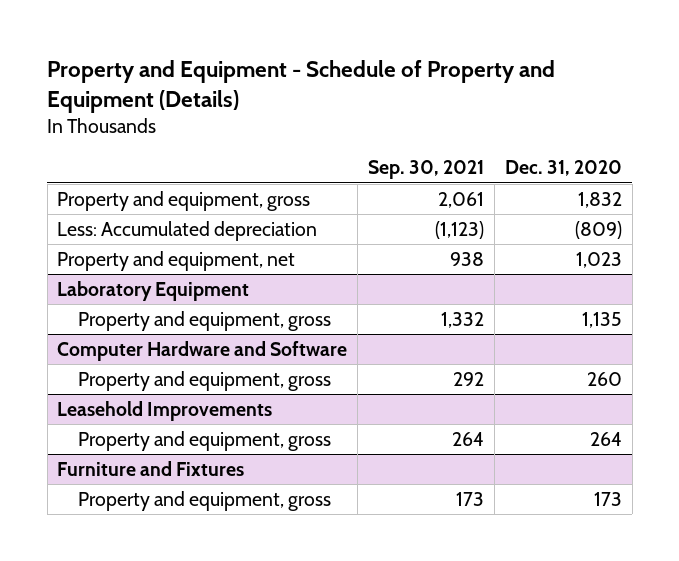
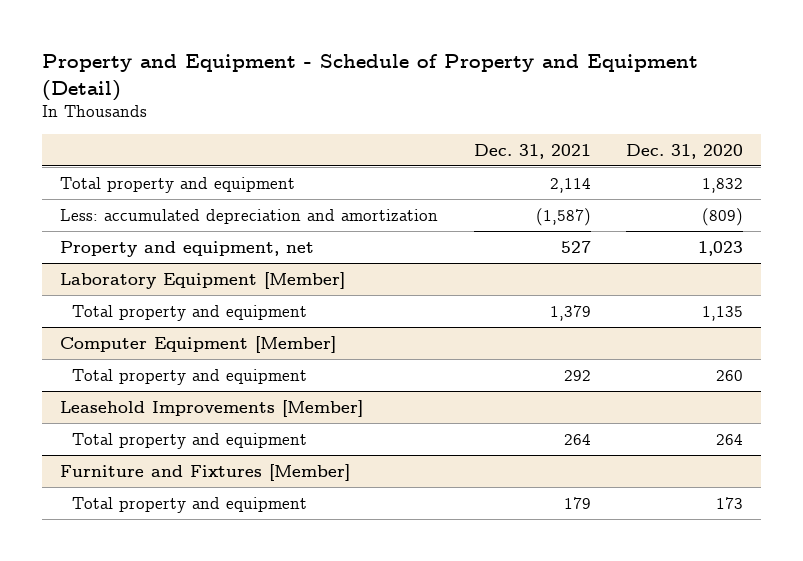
[47,60,556,114] Property and Equipment - Schedule of Property and Equipment (Details) -> [42,54,699,101] Property and Equipment - Schedule of Property and Equipment (Detail)
[368,160,485,180] Sep. 30, 2021 -> none
none -> [473,143,591,159] Dec. 31, 2021
[57,190,311,211] Property and equipment, gross -> [59,176,295,193] Total property and equipment
[57,220,318,241] Less: Accumulated depreciation -> [59,208,438,224] Less: accumulated depreciation and amortization
[57,280,250,301] Laboratory Equipment -> [59,271,345,289] Laboratory Equipment [Member]
[77,310,331,331] Property and equipment, gross -> [72,304,308,321] Total property and equipment
[57,340,348,361] Computer Hardware and Software -> [59,335,336,353] Computer Equipment [Member]
[77,370,331,391] Property and equipment, gross -> [72,368,308,385] Total property and equipment
[57,400,273,421] Leasehold Improvements -> [59,399,363,417] Leasehold Improvements [Member]
[77,430,331,451] Property and equipment, gross -> [72,432,308,449] Total property and equipment
[57,460,245,476] Furniture and Fixtures -> [59,463,350,481] Furniture and Fixtures [Member]
[77,490,331,511] Property and equipment, gross -> [72,496,308,513] Total property and equipment

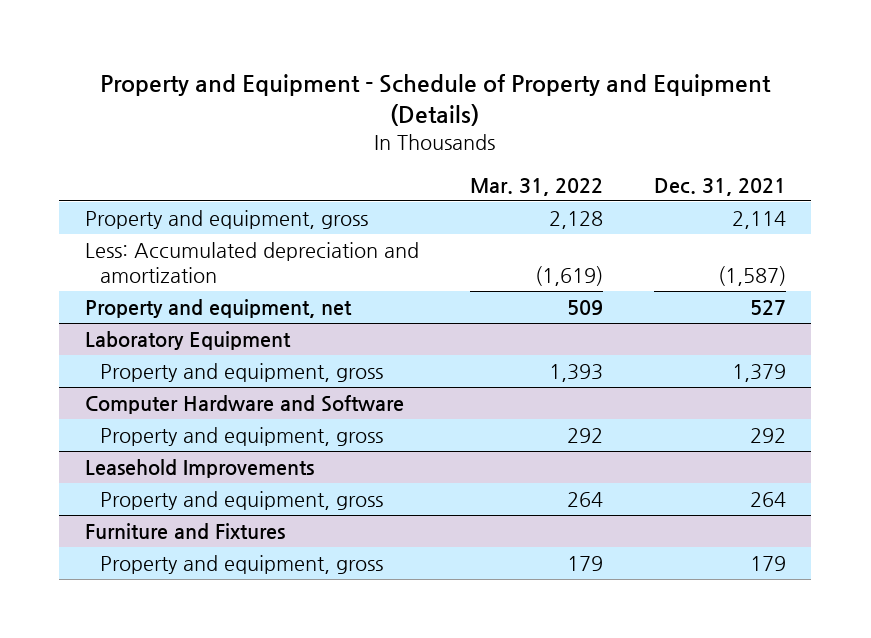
[42,54,699,101] Property and Equipment - Schedule of Property and Equipment (Detail) -> [100,73,772,126] Property and Equipment - Schedule of Property and Equipment (Details)
[626,143,744,159] Dec. 31, 2020 -> none
none -> [469,177,603,196] Mar. 31, 2022
[59,176,295,193] Total property and equipment -> [84,209,368,229] Property and equipment, gross
[59,208,438,224] Less: accumulated depreciation and amortization -> [84,241,419,284] Less: Accumulated depreciation and amortization
[59,271,345,289] Laboratory Equipment [Member] -> [84,330,291,350] Laboratory Equipment
[72,304,308,321] Total property and equipment -> [99,362,383,382] Property and equipment, gross
[59,335,336,353] Computer Equipment [Member] -> [84,394,404,414] Computer Hardware and Software
[72,368,308,385] Total property and equipment -> [99,426,383,446] Property and equipment, gross
[59,399,363,417] Leasehold Improvements [Member] -> [84,458,314,478] Leasehold Improvements
[72,432,308,449] Total property and equipment -> [99,490,383,510] Property and equipment, gross
[59,463,350,481] Furniture and Fixtures [Member] -> [84,522,285,539] Furniture and Fixtures
[72,496,308,513] Total property and equipment -> [99,554,383,574] Property and equipment, gross

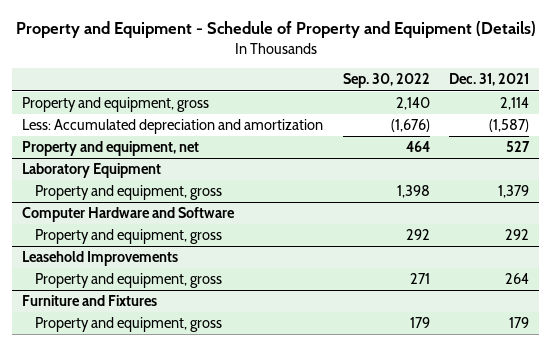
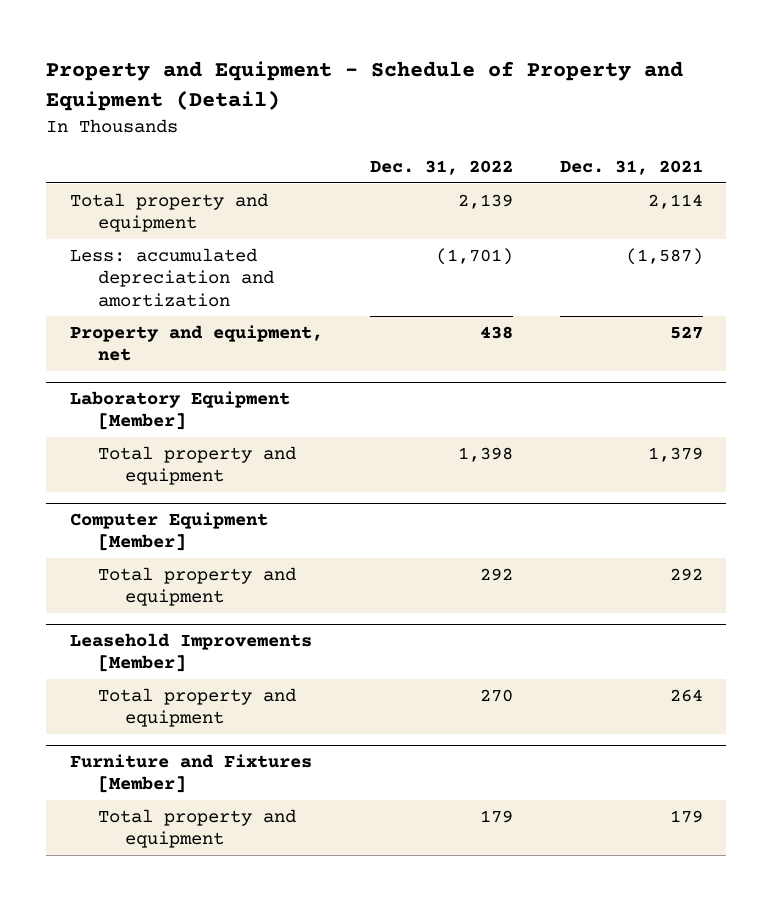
[15,21,536,39] Property and Equipment - Schedule of Property and Equipment (Details) -> [46,61,684,111] Property and Equipment - Schedule of Property and Equipment (Detail)
[342,73,430,89] Sep. 30, 2022 -> none
none -> [369,160,513,176] Dec. 31, 2022
[21,97,209,113] Property and equipment, gross -> [69,192,268,233] Total property and equipment
[21,119,323,135] Less: Accumulated depreciation and amortization -> [69,247,274,307] Less: accumulated depreciation and amortization
[21,163,161,179] Laboratory Equipment -> [69,390,290,431] Laboratory Equipment [Member]
[35,185,223,201] Property and equipment, gross -> [97,445,296,486] Total property and equipment
[21,207,235,223] Computer Hardware and Software -> [69,511,268,552] Computer Equipment [Member]
[35,229,223,245] Property and equipment, gross -> [97,566,296,607] Total property and equipment
[21,251,178,267] Leasehold Improvements -> [69,632,312,673] Leasehold Improvements [Member]
[35,273,223,289] Property and equipment, gross -> [97,687,296,728] Total property and equipment
[21,295,157,307] Furniture and Fixtures -> [69,753,312,794] Furniture and Fixtures [Member]
[35,317,223,333] Property and equipment, gross -> [97,808,296,849] Total property and equipment

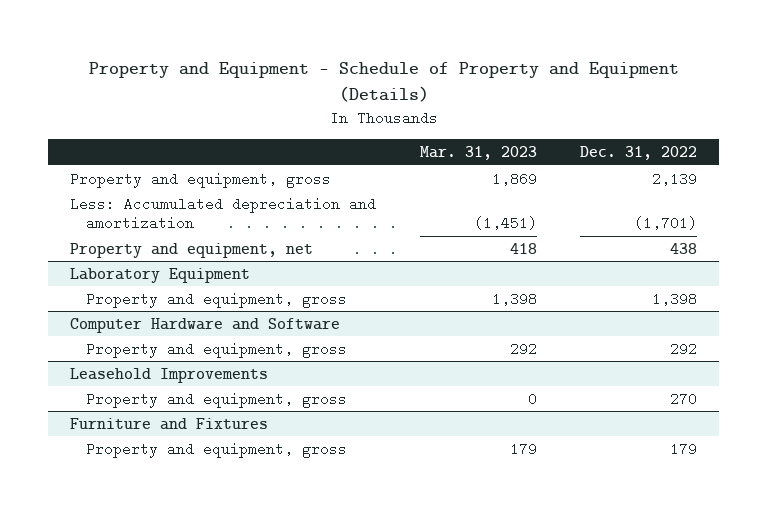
[46,61,684,111] Property and Equipment - Schedule of Property and Equipment (Detail) -> [88,62,679,103] Property and Equipment - Schedule of Property and Equipment (Details)
[559,160,703,176] Dec. 31, 2021 -> none
none -> [419,146,537,161] Mar. 31, 2023
[69,192,268,233] Total property and equipment -> [69,171,331,188] Property and equipment, gross
[69,247,274,307] Less: accumulated depreciation and amortization -> [69,196,376,231] Less: Accumulated depreciation and amortization
[69,390,290,431] Laboratory Equipment [Member] -> [69,267,250,283] Laboratory Equipment
[97,445,296,486] Total property and equipment -> [86,291,348,308] Property and equipment, gross
[69,511,268,552] Computer Equipment [Member] -> [69,317,340,333] Computer Hardware and Software
[97,566,296,607] Total property and equipment -> [86,341,348,358] Property and equipment, gross
[69,632,312,673] Leasehold Improvements [Member] -> [69,367,268,383] Leasehold Improvements
[97,687,296,728] Total property and equipment -> [86,391,348,408] Property and equipment, gross
[69,753,312,794] Furniture and Fixtures [Member] -> [69,417,268,430] Furniture and Fixtures
[97,808,296,849] Total property and equipment -> [86,441,348,458] Property and equipment, gross

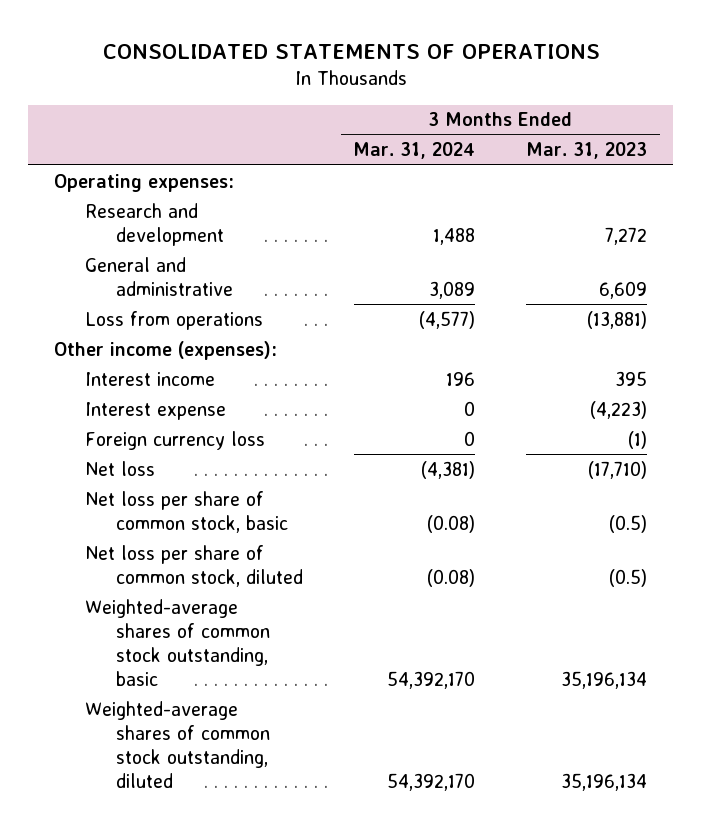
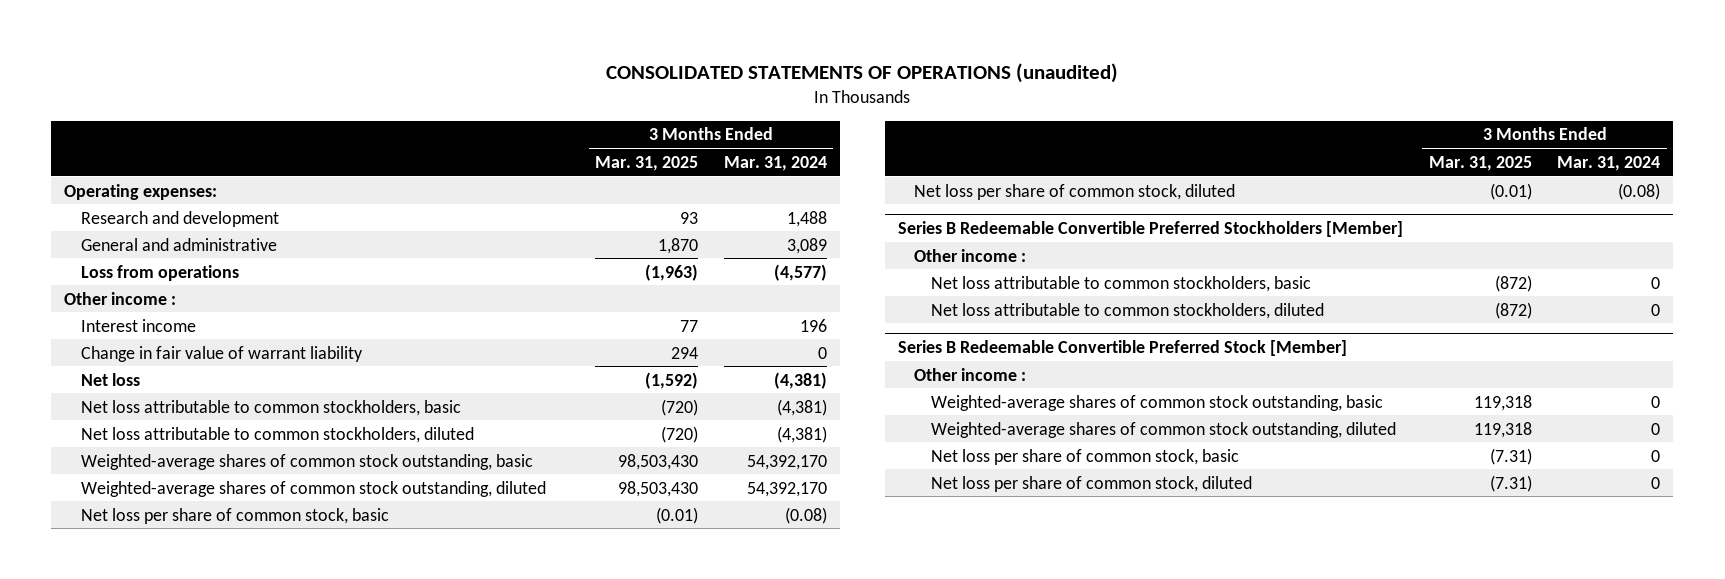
[102,43,600,59] CONSOLIDATED STATEMENTS OF OPERATIONS -> [606,62,1119,83] CONSOLIDATED STATEMENTS OF OPERATIONS (unaudited)
[526,142,648,160] Mar. 31, 2023 -> none
none -> [595,155,699,171] Mar. 31, 2025
[53,340,277,360] Other income (expenses): -> [64,291,177,305] Other income :
[84,401,226,420] Interest expense -> none
[84,430,265,450] Foreign currency loss -> none
none -> [80,345,363,362] Change in fair value of warrant liability
none -> [80,399,461,416] Net loss attributable to common stockholders, basic
none -> [80,426,474,443] Net loss attributable to common stockholders, diluted
[84,490,288,533] Net loss per share of common stock, basic -> [80,507,389,524] Net loss per share of common stock, basic
[84,544,303,587] Net loss per share of common stock, diluted -> [914,183,1236,200] Net loss per share of common stock, diluted
none -> [897,221,1403,238] Series B Redeemable Convertible Preferred Stockholders [Member]
none -> [914,248,1027,262] Other income :
none -> [930,275,1311,292] Net loss attributable to common stockholders, basic
none -> [930,302,1324,319] Net loss attributable to common stockholders, diluted
none -> [897,340,1347,357] Series B Redeemable Convertible Preferred Stock [Member]
none -> [914,367,1027,381] Other income :
none -> [930,394,1383,411] Weighted-average shares of common stock outstanding, basic
none -> [930,421,1396,438] Weighted-average shares of common stock outstanding, diluted
none -> [930,448,1239,465] Net loss per share of common stock, basic
none -> [930,475,1252,492] Net loss per share of common stock, diluted

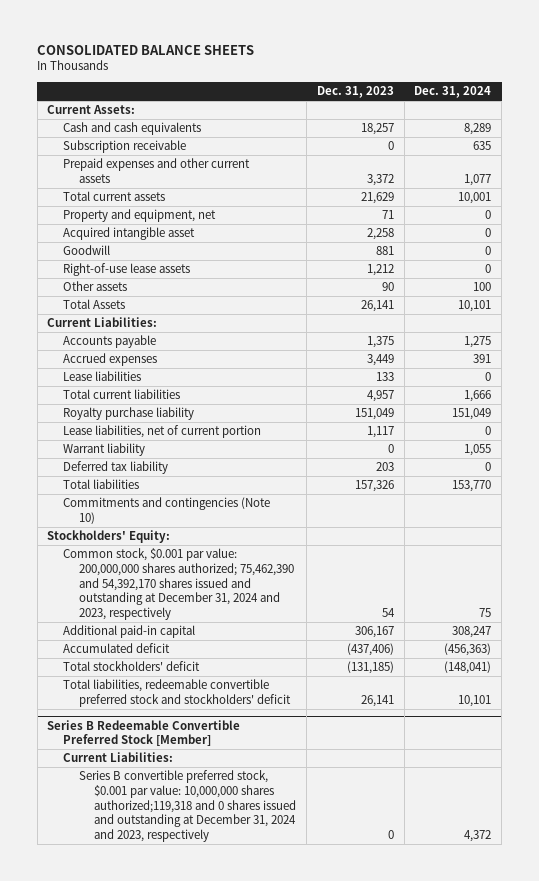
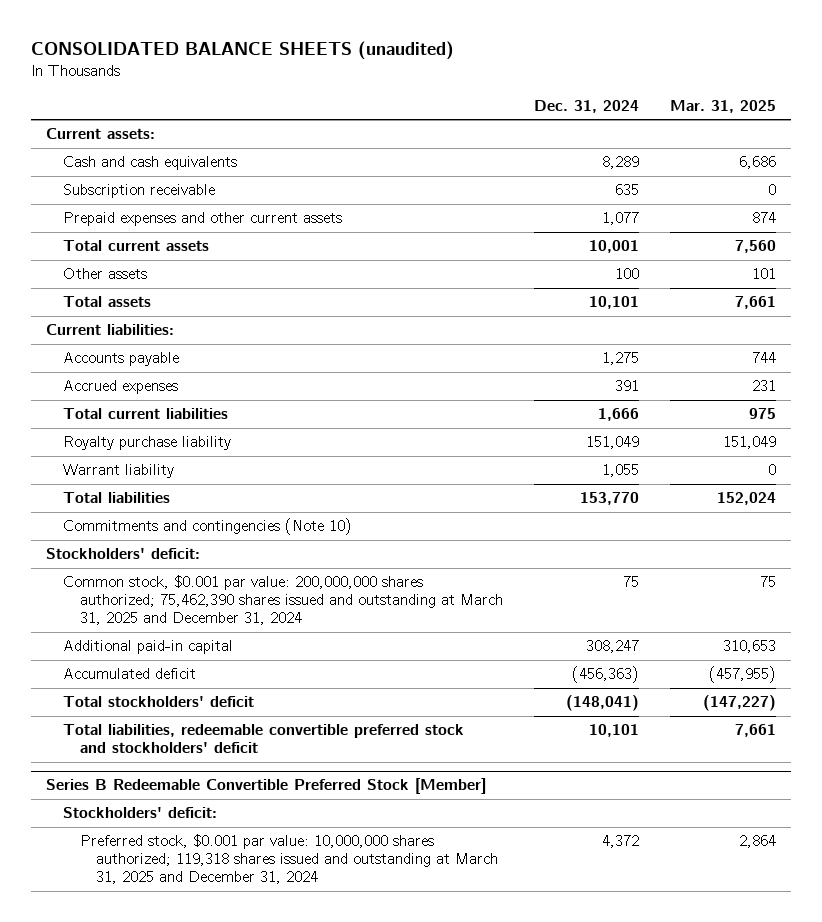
[37,45,255,56] CONSOLIDATED BALANCE SHEETS -> [31,40,455,60] CONSOLIDATED BALANCE SHEETS (unaudited)
[316,86,394,99] Dec. 31, 2023 -> none
none -> [669,99,776,113] Mar. 31, 2025
[47,105,136,115] Current Assets: -> [46,128,156,140] Current assets:
[63,209,217,223] Property and equipment, net -> none
[63,227,196,241] Acquired intangible asset -> none
[63,245,111,256] Goodwill -> none
[63,263,191,277] Right-of-use lease assets -> none
[63,299,126,310] Total Assets -> [63,296,152,308] Total assets
[47,317,158,328] Current Liabilities: -> [46,324,175,336] Current liabilities:
[63,371,142,382] Lease liabilities -> none
[63,425,262,439] Lease liabilities, net of current portion -> none
[63,461,169,475] Deferred tax liability -> none
[47,530,171,544] Stockholders' Equity: -> [46,548,201,560] Stockholders' deficit:
[63,548,294,621] Common stock, $0.001 par value: 200,000,000 shares authorized; 75,462,390 and 54,392,170 shares issued and outstanding at December 31, 2024 and 2023, respectively -> [63,575,503,626] Common stock, $0.001 par value: 200,000,000 shares authorized; 75,462,390 shares issued and outstanding at March 31, 2025 and December 31, 2024
[63,752,174,763] Current Liabilities: -> none
none -> [63,807,218,819] Stockholders' deficit:
[78,770,297,843] Series B convertible preferred stock, $0.001 par value: 10,000,000 shares authorized;119,318 and 0 shares issued and outstanding at December 31, 2024 and 2023, respectively -> [79,834,499,885] Preferred stock, $0.001 par value: 10,000,000 shares authorized; 119,318 shares issued and outstanding at March 31, 2025 and December 31, 2024

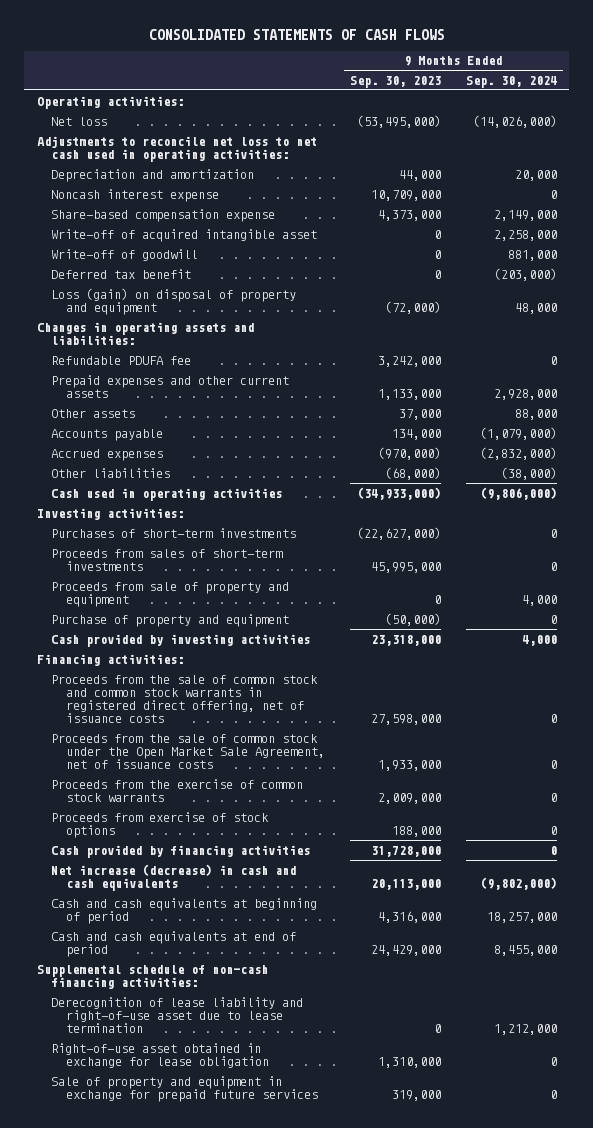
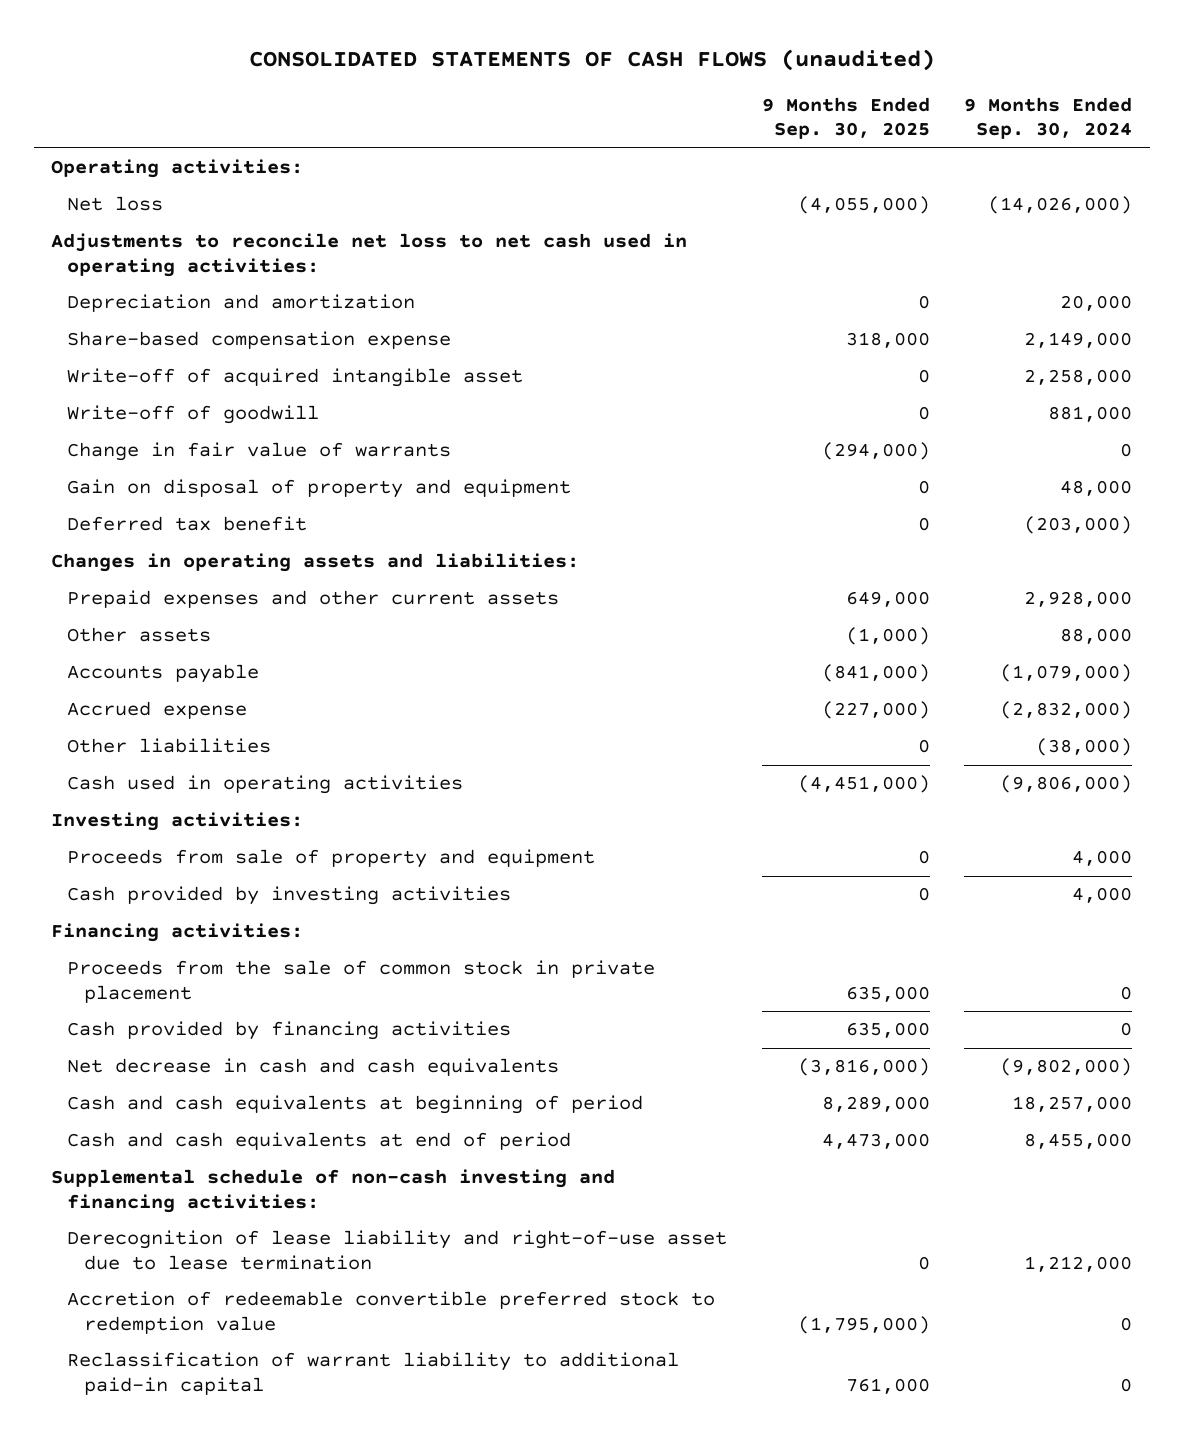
[148,29,445,41] CONSOLIDATED STATEMENTS OF CASH FLOWS -> [248,48,935,71] CONSOLIDATED STATEMENTS OF CASH FLOWS (unaudited)
[349,75,441,88] Sep. 30, 2023 -> none
none -> [761,97,930,140] 9 Months Ended Sep. 30, 2025
[51,188,220,202] Noncash interest expense -> none
none -> [67,442,452,462] Change in fair value of warrants
none -> [67,479,572,499] Gain on disposal of property and equipment
[51,287,297,315] Loss (gain) on disposal of property and equipment -> none
[51,355,192,365] Refundable PDUFA fee -> none
[51,448,164,461] Accrued expenses -> [67,701,248,720] Accrued expense
[51,527,297,538] Purchases of short-term investments -> none
[51,548,284,571] Proceeds from sales of short-term investments -> none
[51,613,290,627] Purchase of property and equipment -> none
[51,733,325,769] Proceeds from the sale of common stock under the Open Market Sale Agreement, net of issuance costs -> none
[51,778,304,802] Proceeds from the exercise of common stock warrants -> none
[51,811,270,838] Proceeds from exercise of stock options -> none
[51,674,319,723] Proceeds from the sale of common stock and common stock warrants in registered direct offering, net of issuance costs -> [67,960,656,1003] Proceeds from the sale of common stock in private placement
[51,863,297,891] Net increase (decrease) in cash and cash equivalents -> [67,1058,560,1077] Net decrease in cash and cash equivalents
[36,964,268,989] Supplemental schedule of non-cash financing activities: -> [51,1169,616,1213] Supplemental schedule of non-cash investing and financing activities:
[51,1042,269,1068] Right-of-use asset obtained in exchange for lease obligation -> none
[51,1075,318,1102] Sale of property and equipment in exchange for prepaid future services -> none
none -> [67,1291,716,1334] Accretion of redeemable convertible preferred stock to redemption value
none -> [67,1352,680,1395] Reclassification of warrant liability to additional paid-in capital

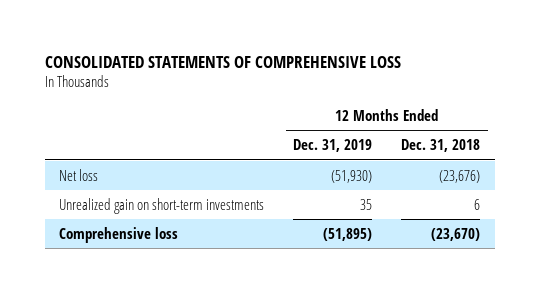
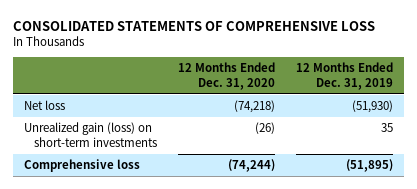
[401,139,481,153] Dec. 31, 2018 -> none
none -> [177,62,275,91] 12 Months Ended Dec. 31, 2020
[59,197,265,214] Unrealized gain on short-term investments -> [23,122,157,147] Unrealized gain (loss) on short-term investments

